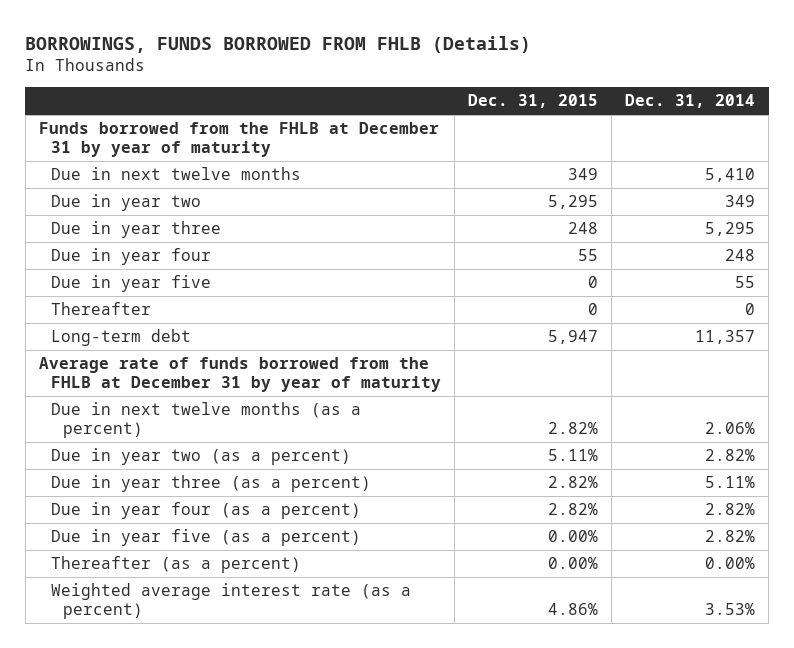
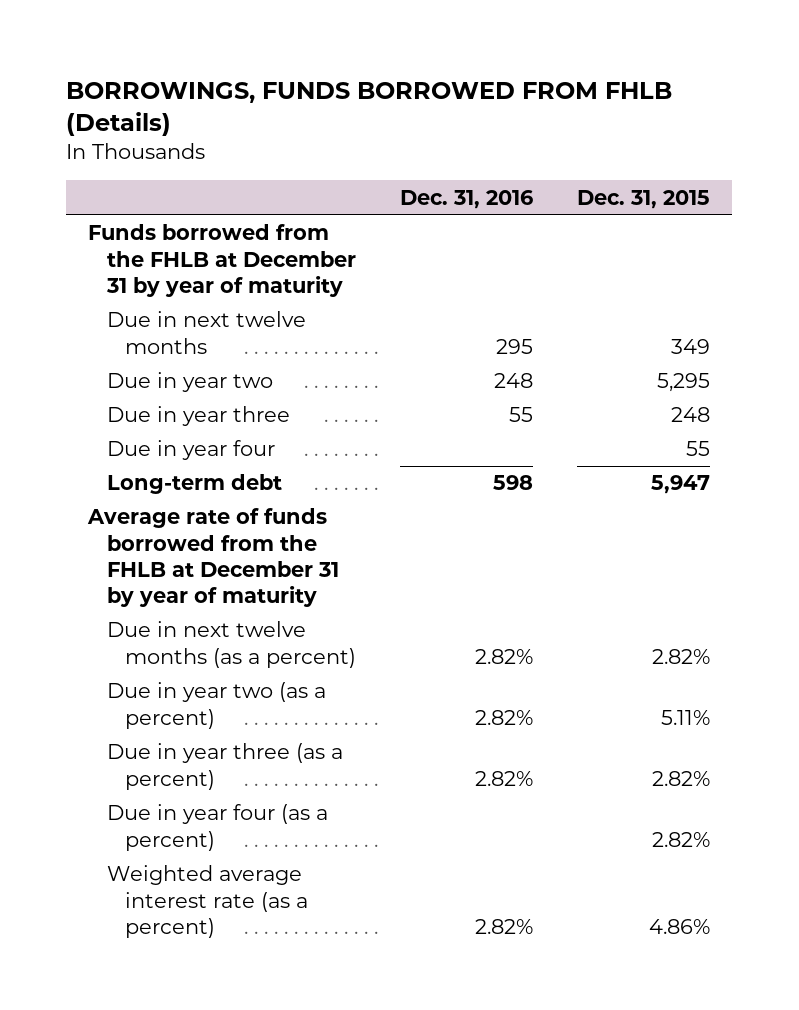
[625,94,756,109] Dec. 31, 2014 -> none
none -> [400,189,534,209] Dec. 31, 2016
[50,275,211,293] Due in year five -> none
[50,302,151,316] Thereafter -> none
[50,529,361,547] Due in year five (as a percent) -> none
[50,556,301,574] Thereafter (as a percent) -> none

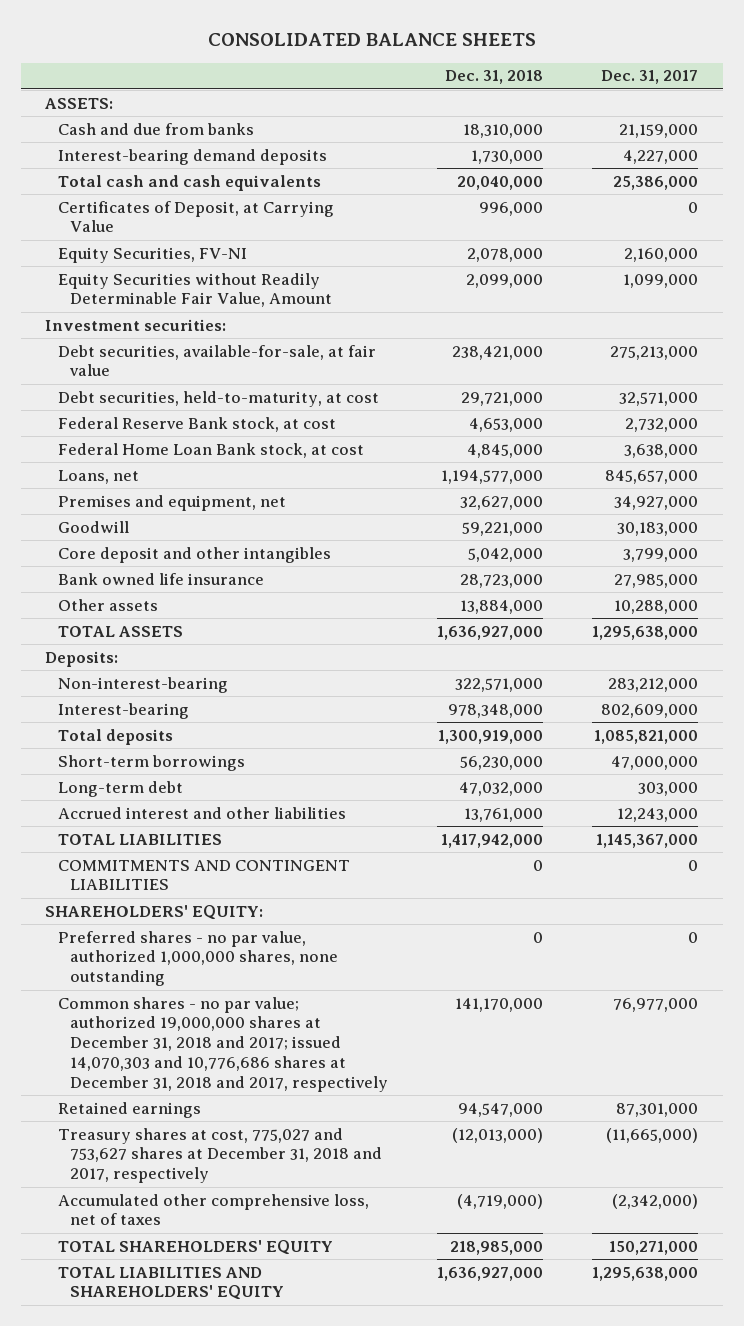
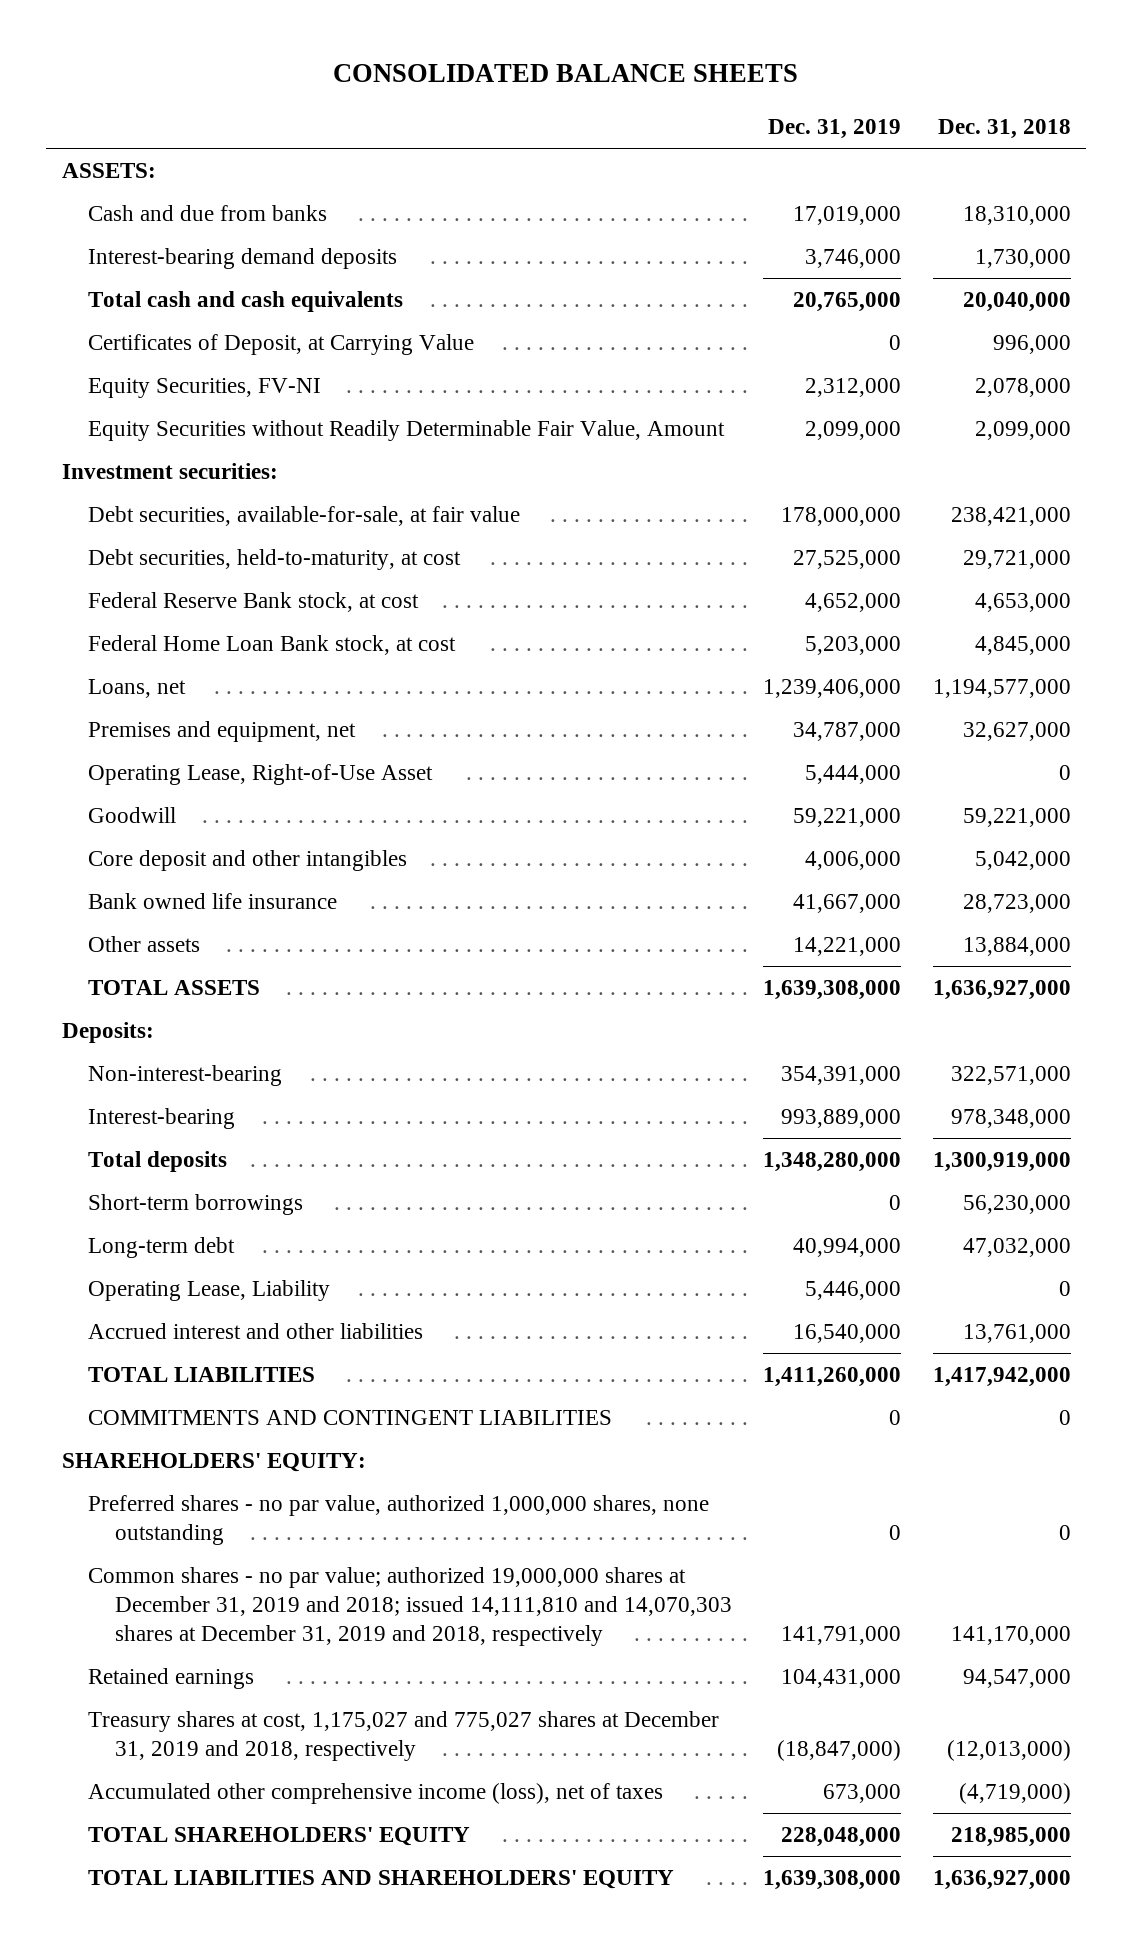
[601,70,699,85] Dec. 31, 2017 -> none
none -> [768,119,902,140] Dec. 31, 2019
none -> [88,764,434,786] Operating Lease, Right-of-Use Asset
none -> [88,1280,331,1302] Operating Lease, Liability
[57,996,389,1092] Common shares - no par value; authorized 19,000,000 shares at December 31, 2018 and 2017; issued 14,070,303 and 10,776,686 shares at December 31, 2018 and 2017, respectively -> [88,1567,733,1647] Common shares - no par value; authorized 19,000,000 shares at December 31, 2019 and 2018; issued 14,111,810 and 14,070,303 shares at December 31, 2019 and 2018, respectively
[57,1127,383,1184] Treasury shares at cost, 775,027 and 753,627 shares at December 31, 2018 and 2017, respectively -> [88,1711,720,1762] Treasury shares at cost, 1,175,027 and 775,027 shares at December 31, 2019 and 2018, respectively
[57,1193,369,1226] Accumulated other comprehensive loss, net of taxes -> [88,1783,664,1805] Accumulated other comprehensive income (loss), net of taxes

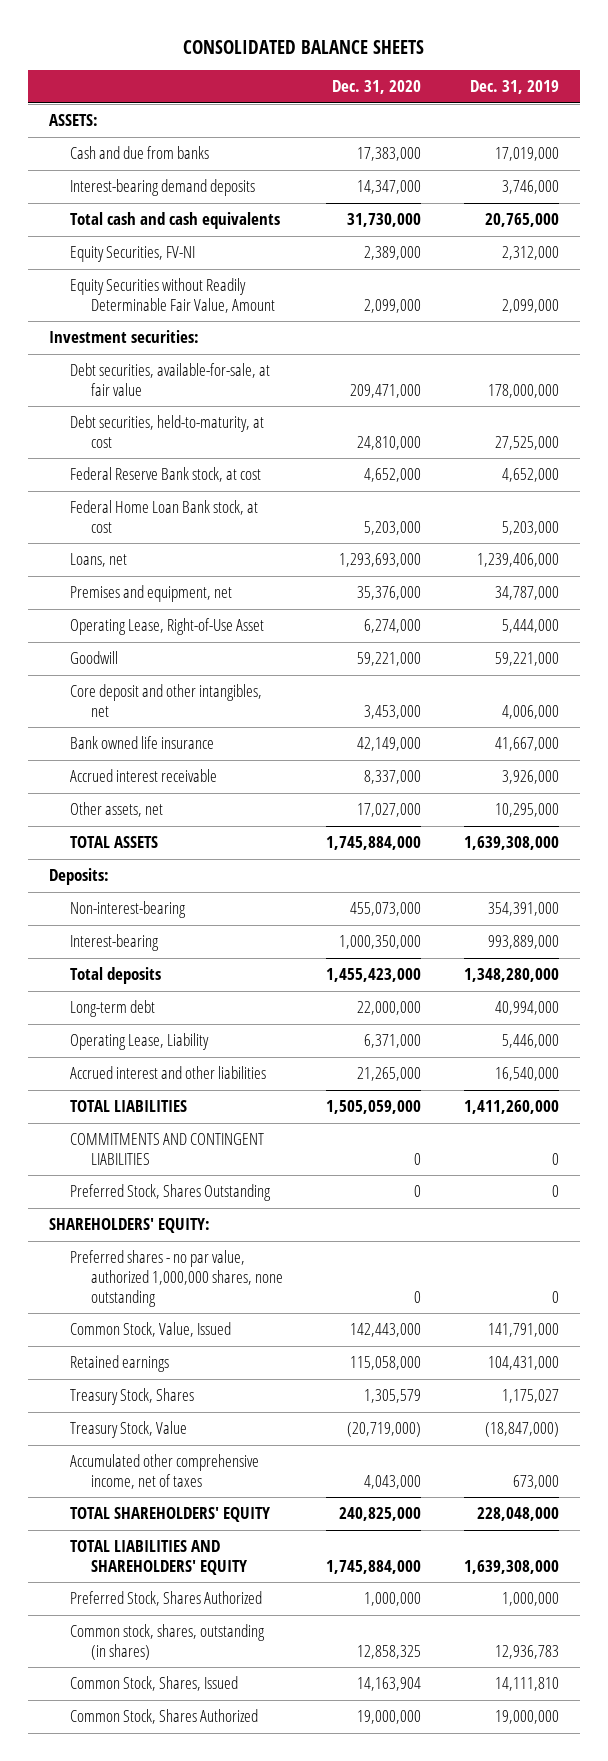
[937,119,1071,140] Dec. 31, 2018 -> none
none -> [331,80,421,95] Dec. 31, 2020
[88,334,475,356] Certificates of Deposit, at Carrying Value -> none
[88,850,408,872] Core deposit and other intangibles -> [70,684,263,717] Core deposit and other intangibles, net
none -> [70,769,218,783] Accrued interest receivable
[88,936,201,953] Other assets -> [70,802,164,818] Other assets, net
[793,937,902,957] 14,221,000 -> [494,803,559,818] 10,295,000
[88,1194,304,1216] Short-term borrowings -> none
none -> [70,1184,272,1202] Preferred Stock, Shares Outstanding
[88,1567,733,1647] Common shares - no par value; authorized 19,000,000 shares at December 31, 2019 and 2018; issued 14,111,810 and 14,070,303 shares at December 31, 2019 and 2018, respectively -> [70,1322,232,1338] Common Stock, Value, Issued
none -> [70,1388,195,1406] Treasury Stock, Shares
[88,1711,720,1762] Treasury shares at cost, 1,175,027 and 775,027 shares at December 31, 2019 and 2018, respectively -> [70,1421,188,1439] Treasury Stock, Value
[88,1783,664,1805] Accumulated other comprehensive income (loss), net of taxes -> [70,1454,260,1489] Accumulated other comprehensive income, net of taxes
none -> [70,1591,263,1607] Preferred Stock, Shares Authorized
none -> [70,1624,266,1660] Common stock, shares, outstanding (in shares)
none -> [70,1676,239,1692] Common Stock, Shares, Issued
none -> [70,1709,259,1725] Common Stock, Shares Authorized

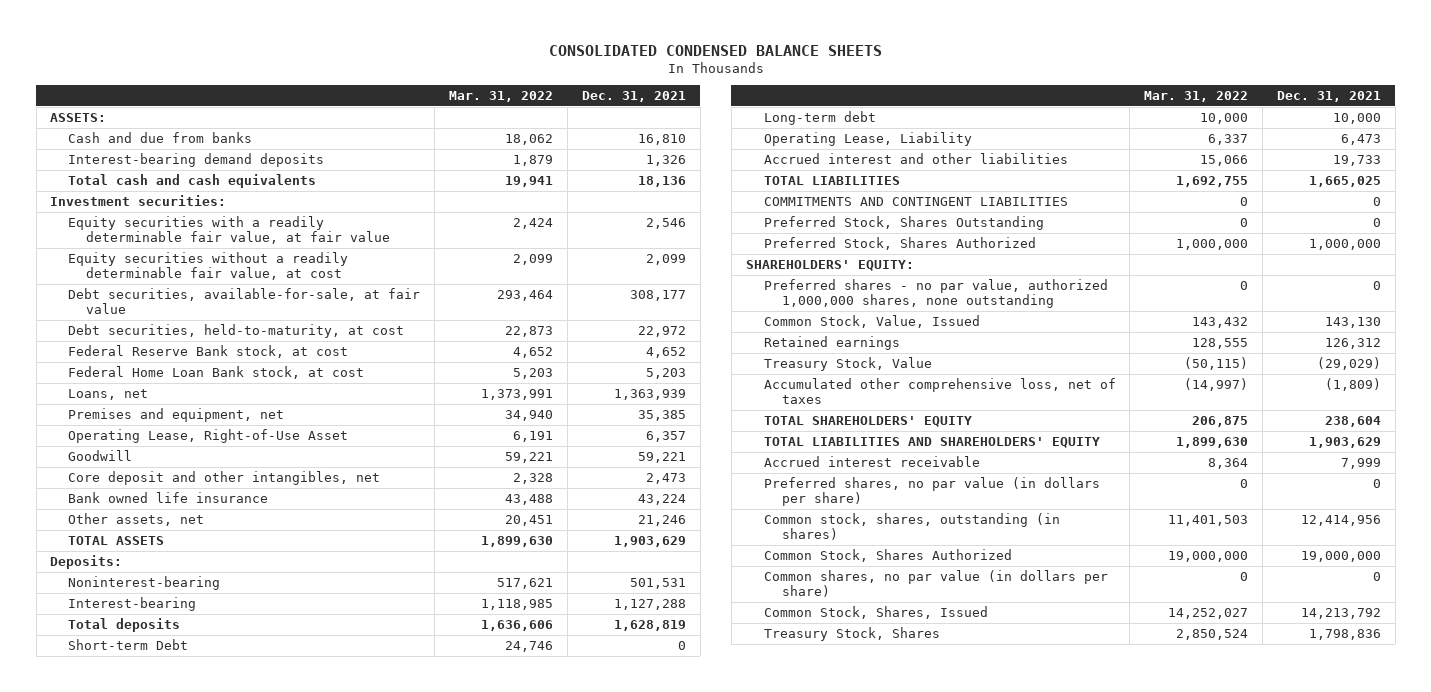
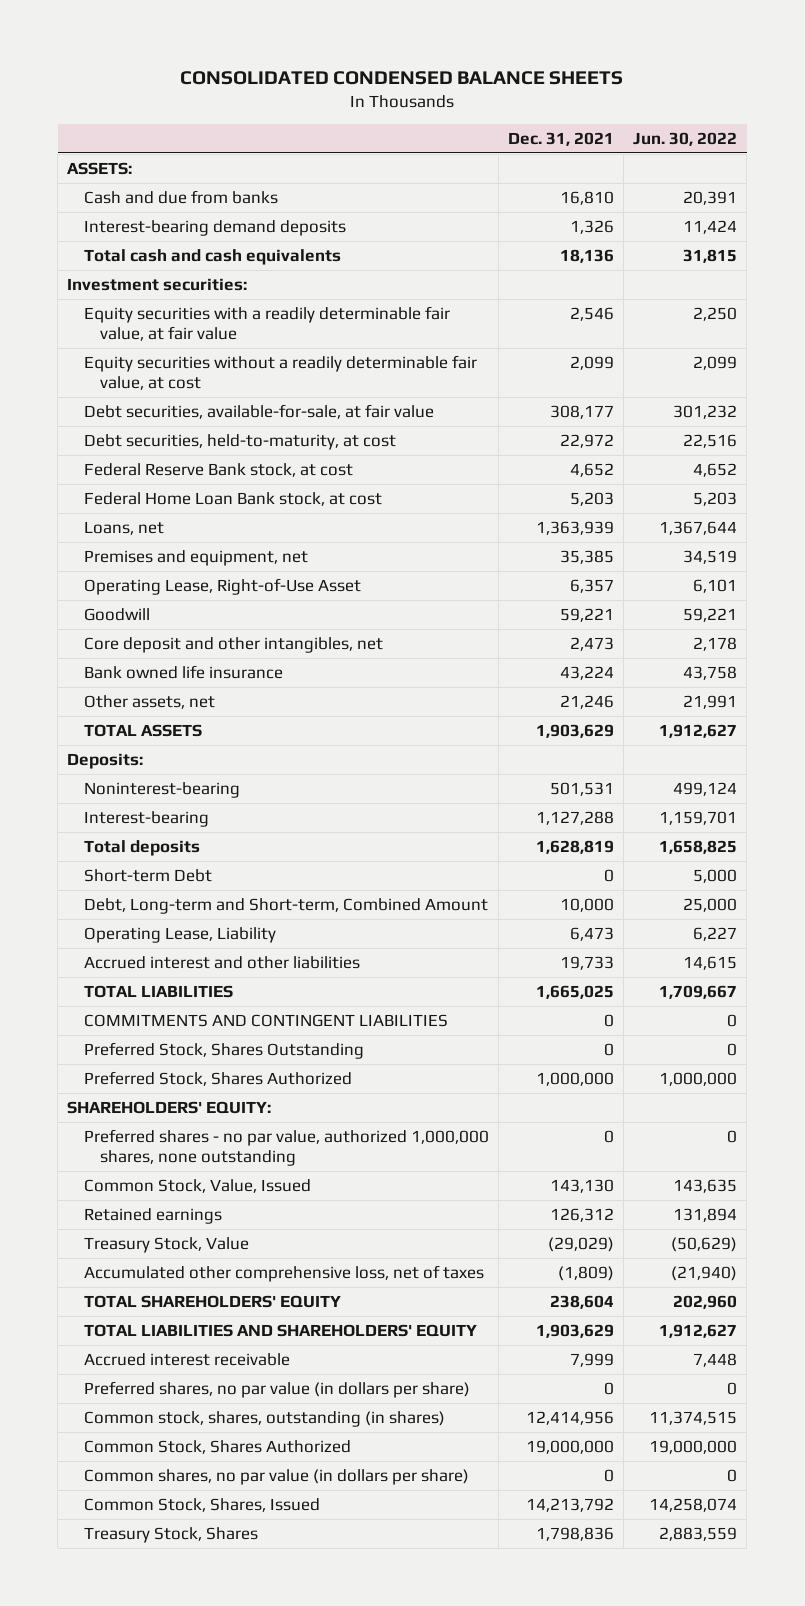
[449,91,554,103] Mar. 31, 2022 -> none
none -> [633,131,738,146] Jun. 30, 2022
[763,110,876,125] Long-term debt -> none
none -> [83,898,488,915] Debt, Long-term and Short-term, Combined Amount

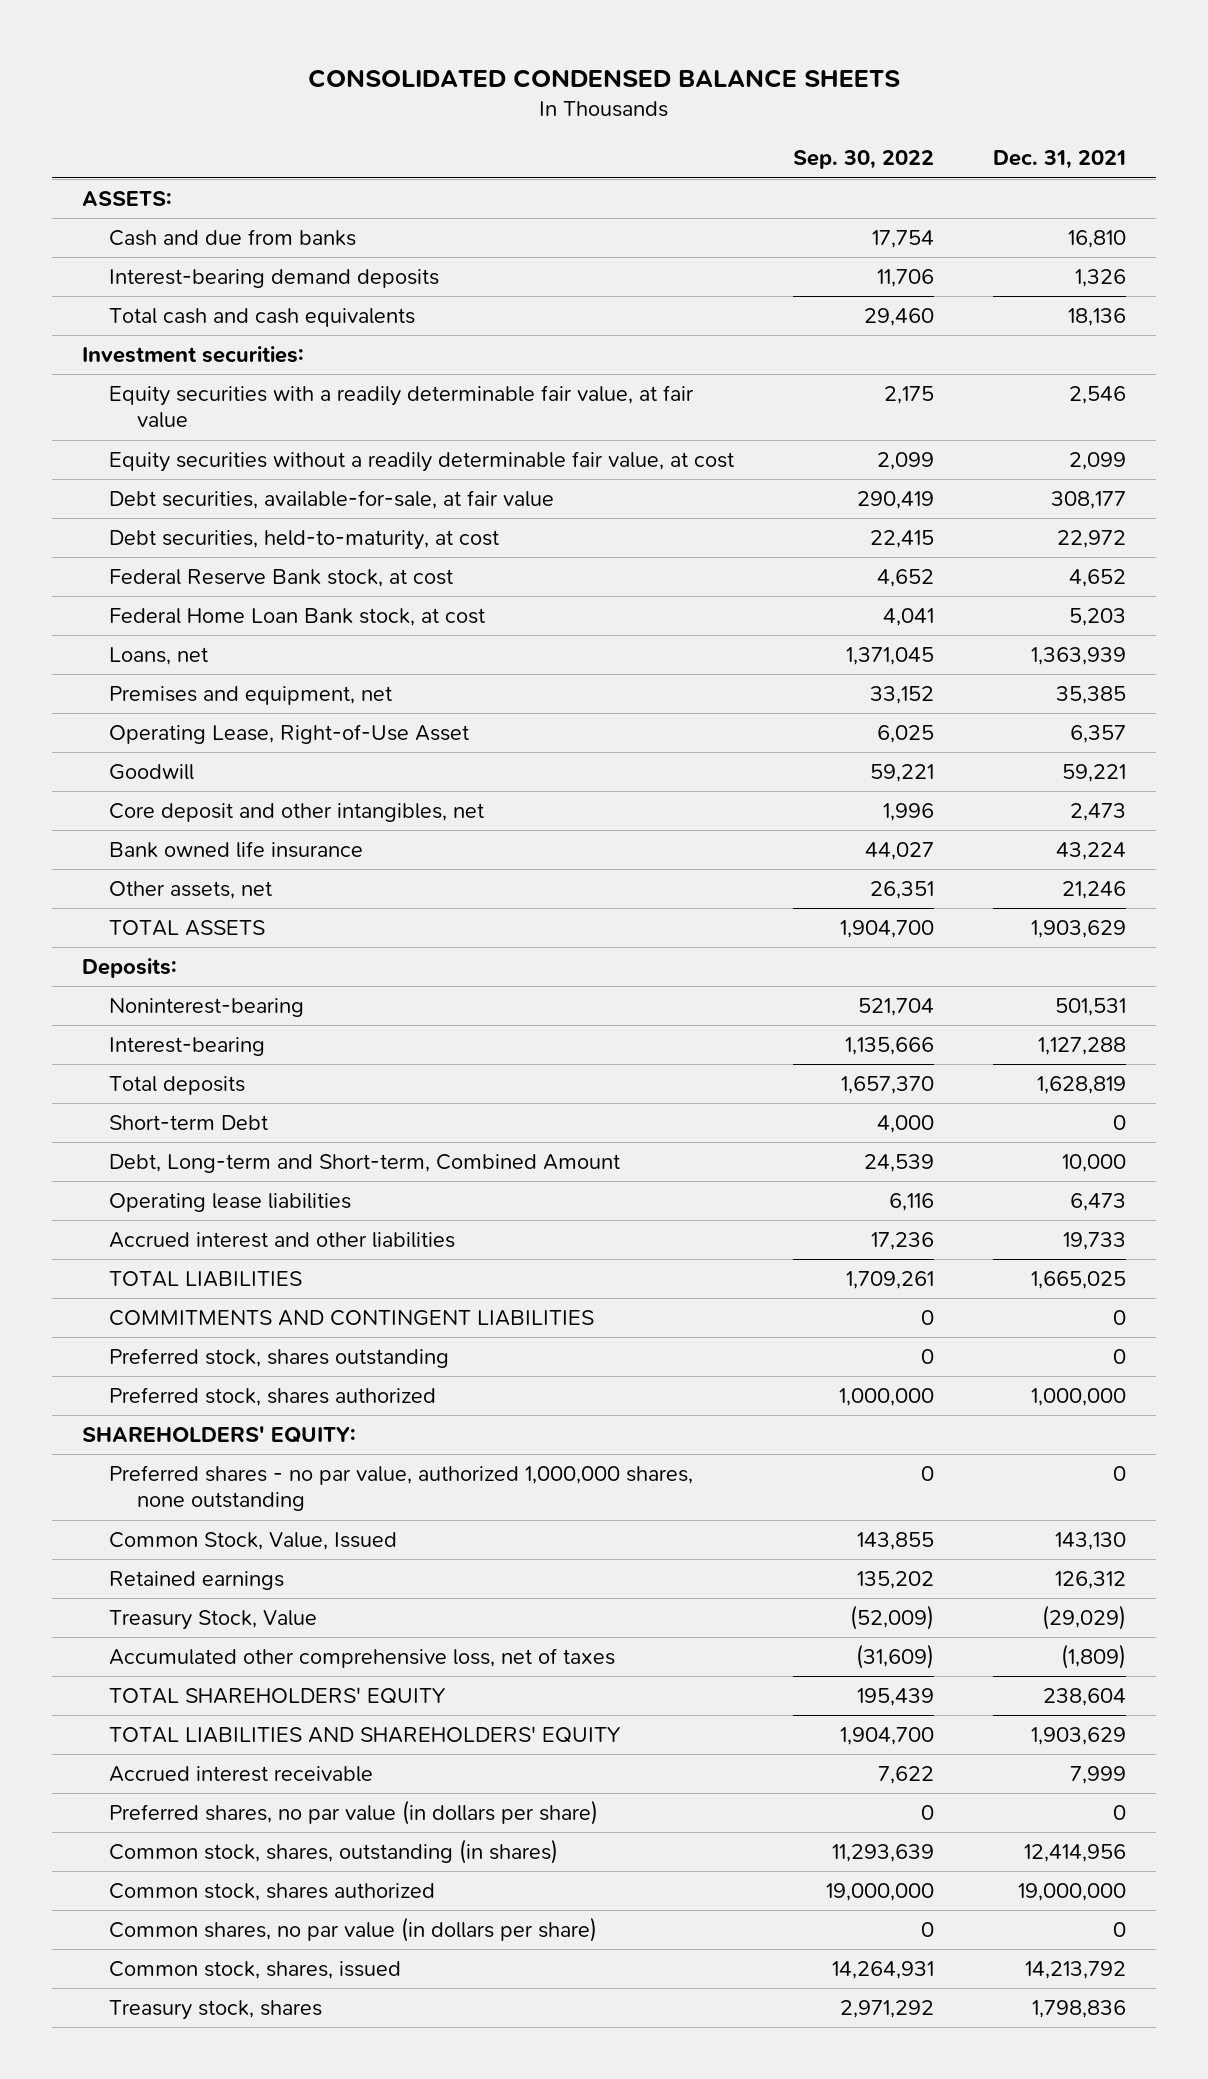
[633,131,738,146] Jun. 30, 2022 -> none
none -> [793,150,935,170] Sep. 30, 2022
[83,927,276,944] Operating Lease, Liability -> [109,1193,352,1213] Operating lease liabilities
[83,1042,364,1060] Preferred Stock, Shares Outstanding -> [109,1348,450,1369] Preferred stock, shares outstanding
[83,1071,352,1087] Preferred Stock, Shares Authorized -> [109,1387,437,1407] Preferred stock, shares authorized
[83,1440,351,1455] Common Stock, Shares Authorized -> [109,1883,436,1902] Common stock, shares authorized
[83,1498,320,1513] Common Stock, Shares, Issued -> [109,1961,402,1980] Common stock, shares, issued
[83,1527,258,1544] Treasury Stock, Shares -> [109,2000,323,2021] Treasury stock, shares

